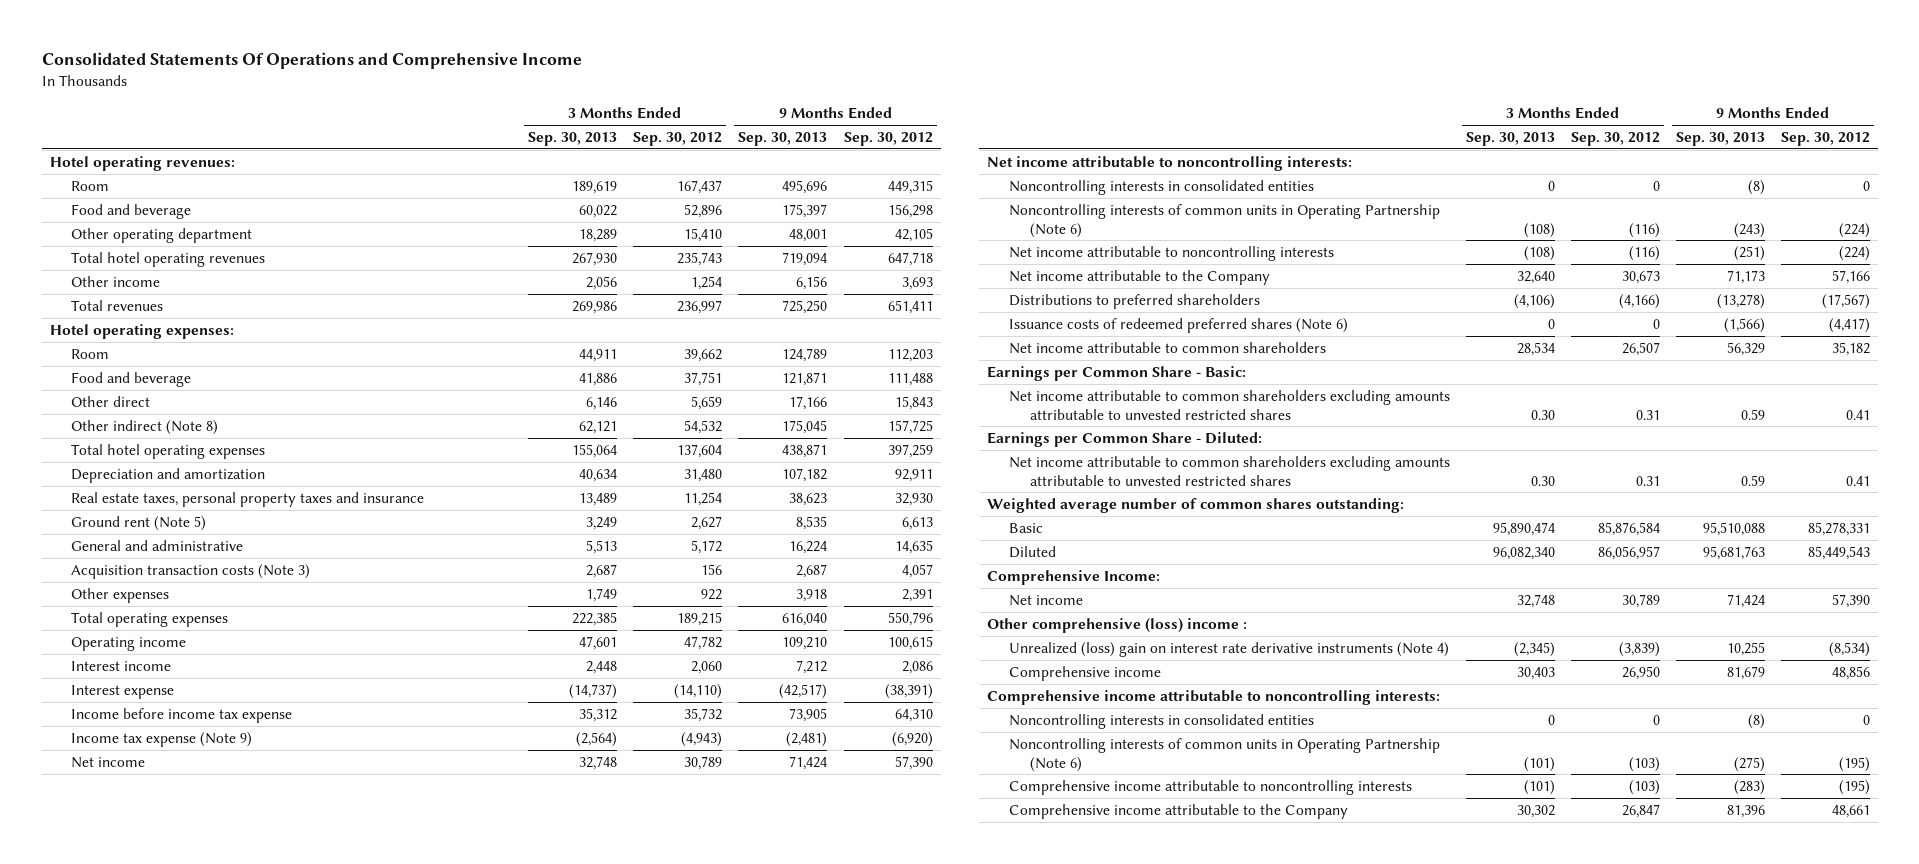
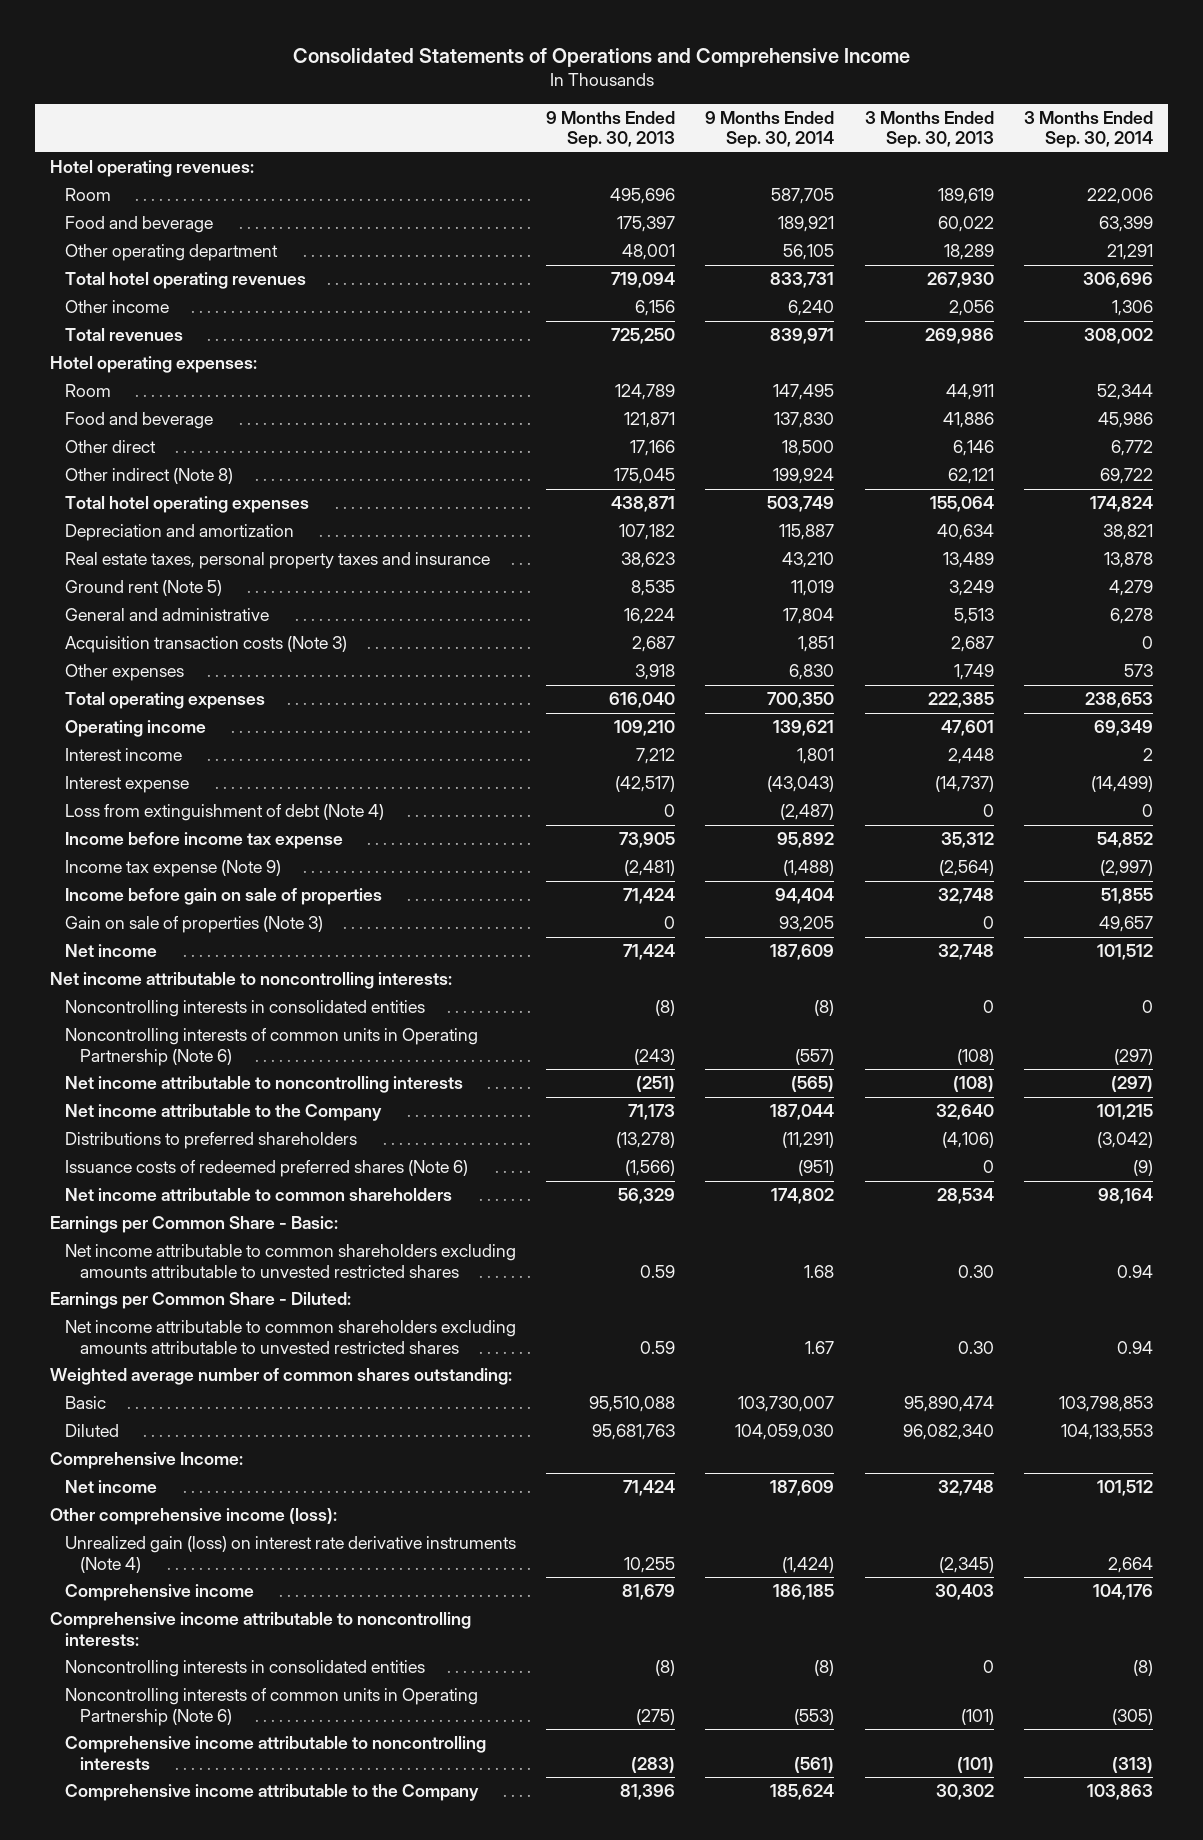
[41,52,582,70] Consolidated Statements Of Operations and Comprehensive Income -> [292,47,910,67] Consolidated Statements of Operations and Comprehensive Income
[633,131,723,146] Sep. 30, 2012 -> none
[843,131,933,146] Sep. 30, 2012 -> none
none -> [705,110,835,149] 9 Months Ended Sep. 30, 2014
none -> [1023,110,1153,149] 3 Months Ended Sep. 30, 2014
none -> [65,804,385,822] Loss from extinguishment of debt (Note 4)
none -> [65,888,383,906] Income before gain on sale of properties
none -> [65,916,324,934] Gain on sale of properties (Note 3)
[986,617,1247,633] Other comprehensive (loss) income : -> [50,1508,338,1526] Other comprehensive income (loss):
[1008,641,1449,657] Unrealized (loss) gain on interest rate derivative instruments (Note 4) -> [65,1536,517,1573] Unrealized gain (loss) on interest rate derivative instruments (Note 4)

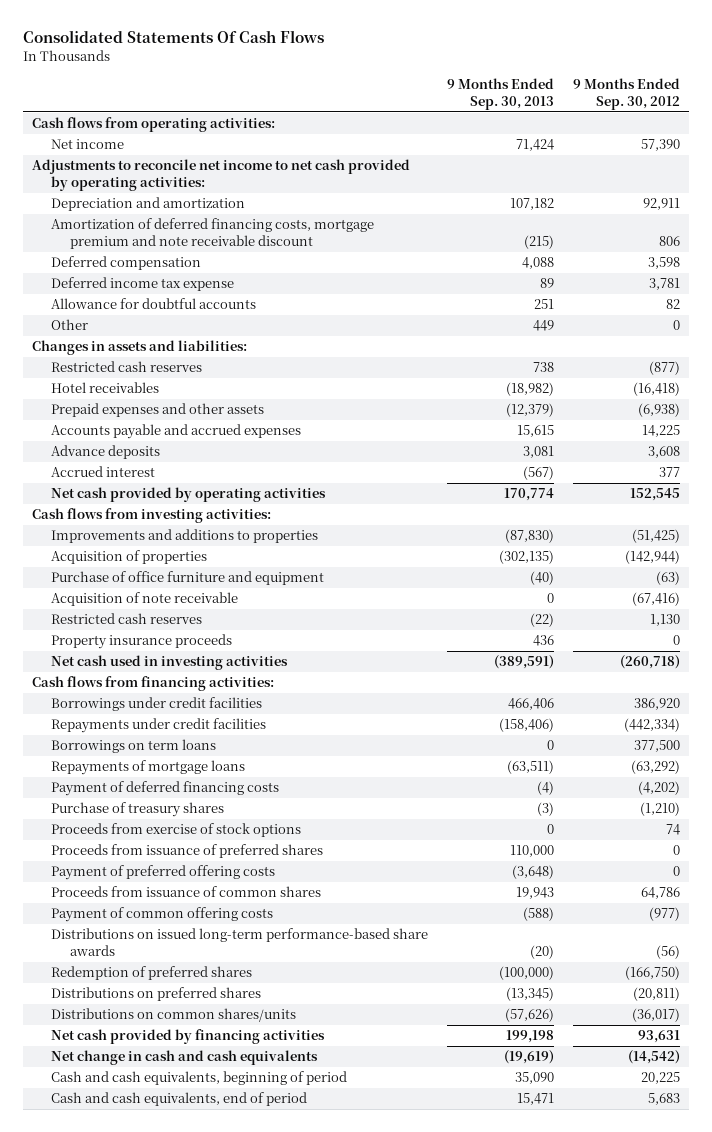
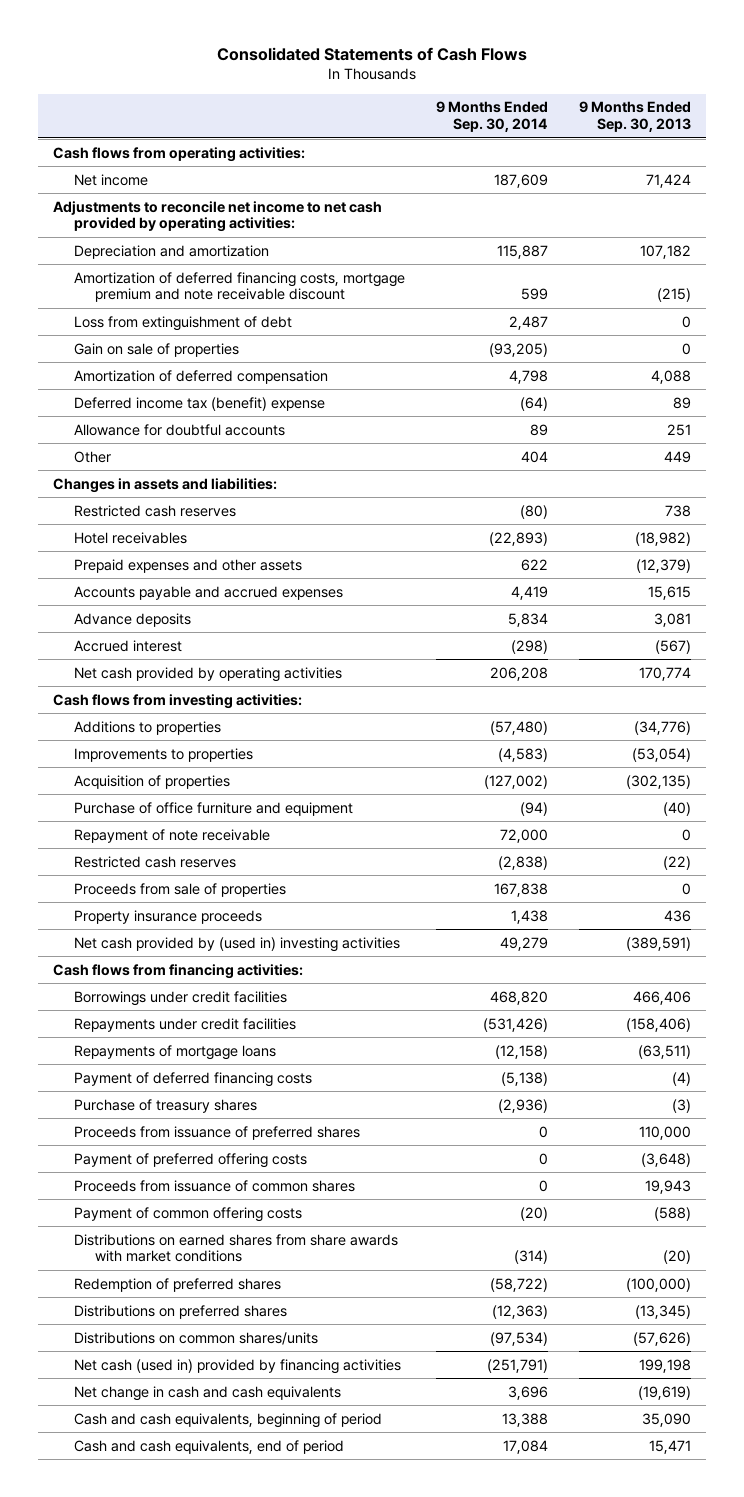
[22,30,324,44] Consolidated Statements Of Cash Flows -> [216,46,527,61] Consolidated Statements of Cash Flows
[572,78,680,110] 9 Months Ended Sep. 30, 2012 -> none
none -> [435,101,548,133] 9 Months Ended Sep. 30, 2014
none -> [74,315,293,331] Loss from extinguishment of debt
none -> [74,342,240,357] Gain on sale of properties
[51,256,202,271] Deferred compensation -> [74,369,329,384] Amortization of deferred compensation
[51,277,235,292] Deferred income tax expense -> [74,396,326,411] Deferred income tax (benefit) expense
none -> [74,720,222,735] Additions to properties
[51,529,319,544] Improvements and additions to properties -> [74,747,254,762] Improvements to properties
[504,529,554,544] (87,830) -> [631,747,691,762] (53,054)
[51,592,239,607] Acquisition of note receivable -> [74,828,271,843] Repayment of note receivable
none -> [74,882,287,897] Proceeds from sale of properties
[51,655,289,671] Net cash used in investing activities -> [74,936,401,952] Net cash provided by (used in) investing activities
[51,739,217,754] Borrowings on term loans -> none
[51,823,302,838] Proceeds from exercise of stock options -> none
[51,928,429,956] Distributions on issued long-term performance-based share awards -> [74,1233,399,1263] Distributions on earned shares from share awards with market conditions
[51,1029,326,1045] Net cash provided by financing activities -> [74,1358,402,1374] Net cash (used in) provided by financing activities

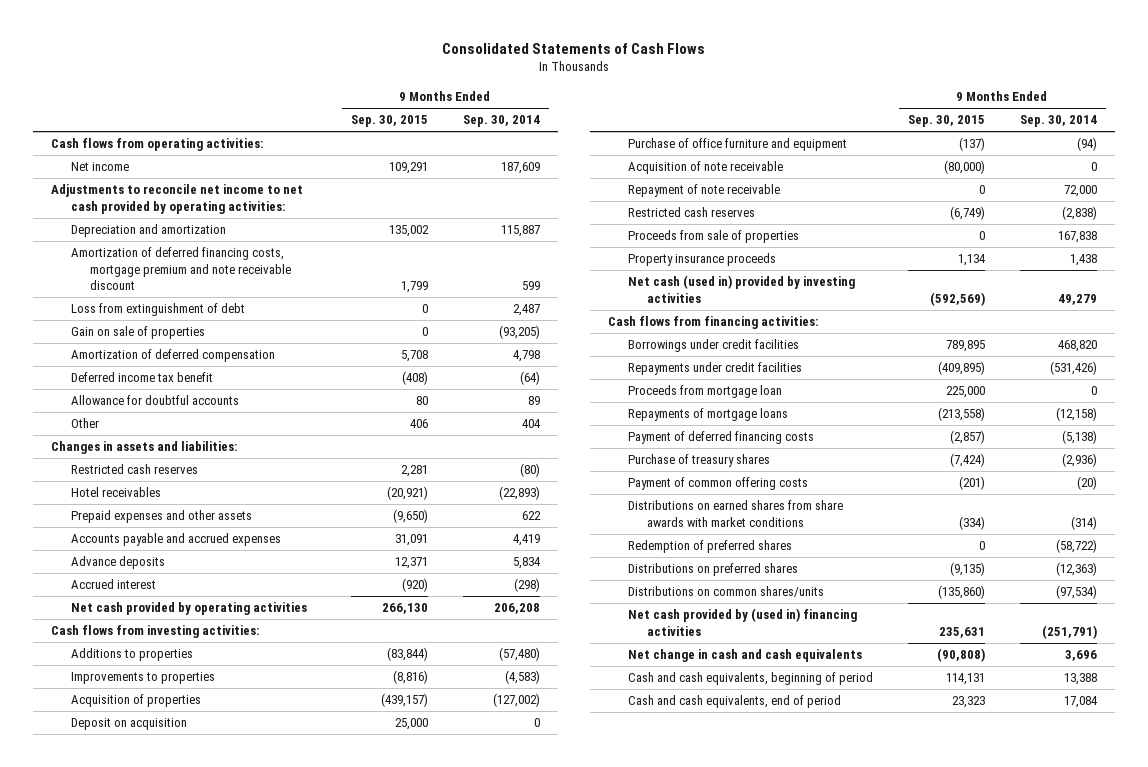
[578,101,691,133] 9 Months Ended Sep. 30, 2013 -> none
none -> [350,115,428,128] Sep. 30, 2015
[74,396,326,411] Deferred income tax (benefit) expense -> [70,372,213,383] Deferred income tax benefit
none -> [70,718,187,731] Deposit on acquisition
none -> [627,161,783,175] Acquisition of note receivable
[74,936,401,952] Net cash provided by (used in) investing activities -> [627,275,855,303] Net cash (used in) provided by investing activities
none -> [627,385,782,399] Proceeds from mortgage loan
[74,1125,361,1140] Proceeds from issuance of preferred shares -> none
[74,1152,308,1168] Payment of preferred offering costs -> none
[74,1179,356,1192] Proceeds from issuance of common shares -> none
[74,1358,402,1374] Net cash (used in) provided by financing activities -> [627,608,857,636] Net cash provided by (used in) financing activities

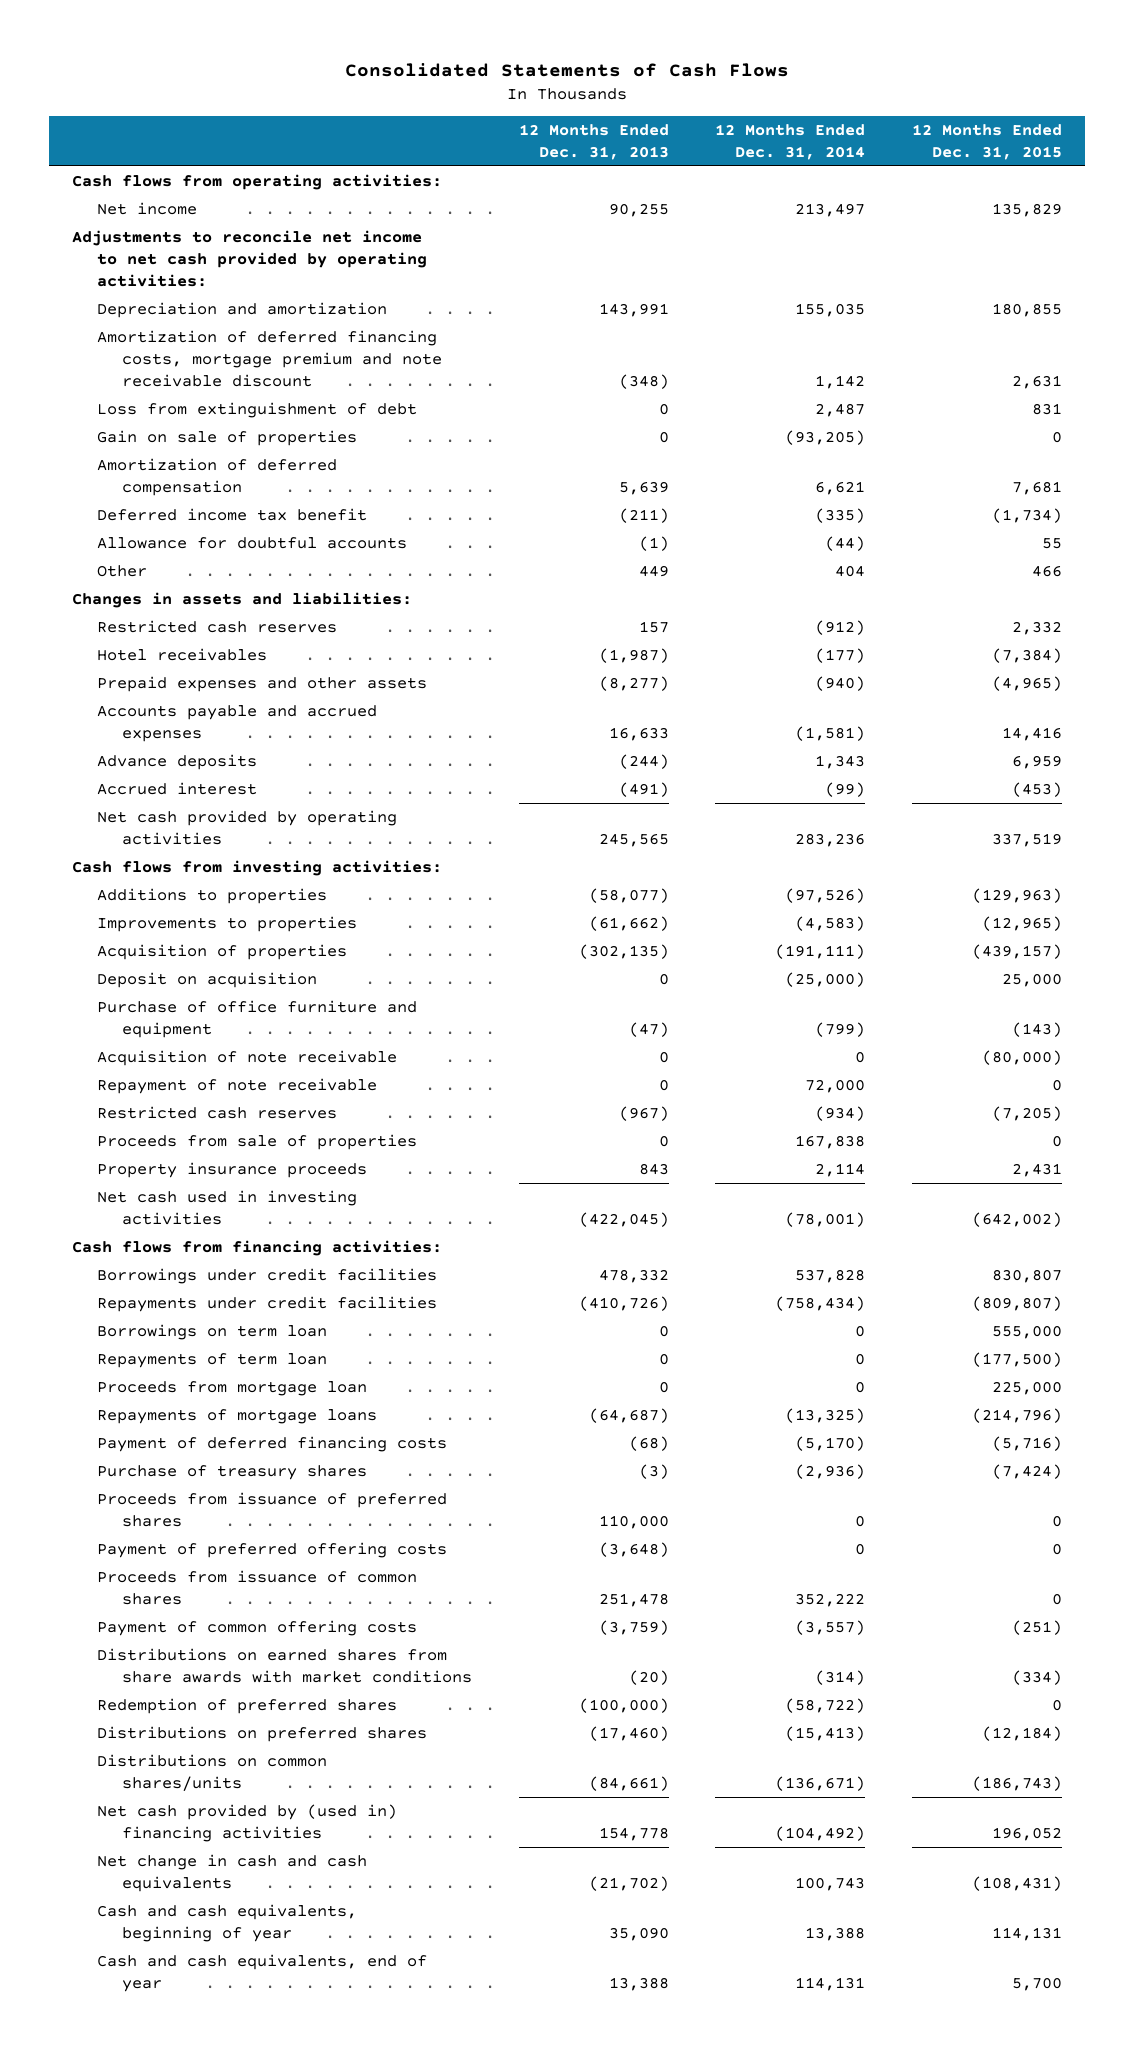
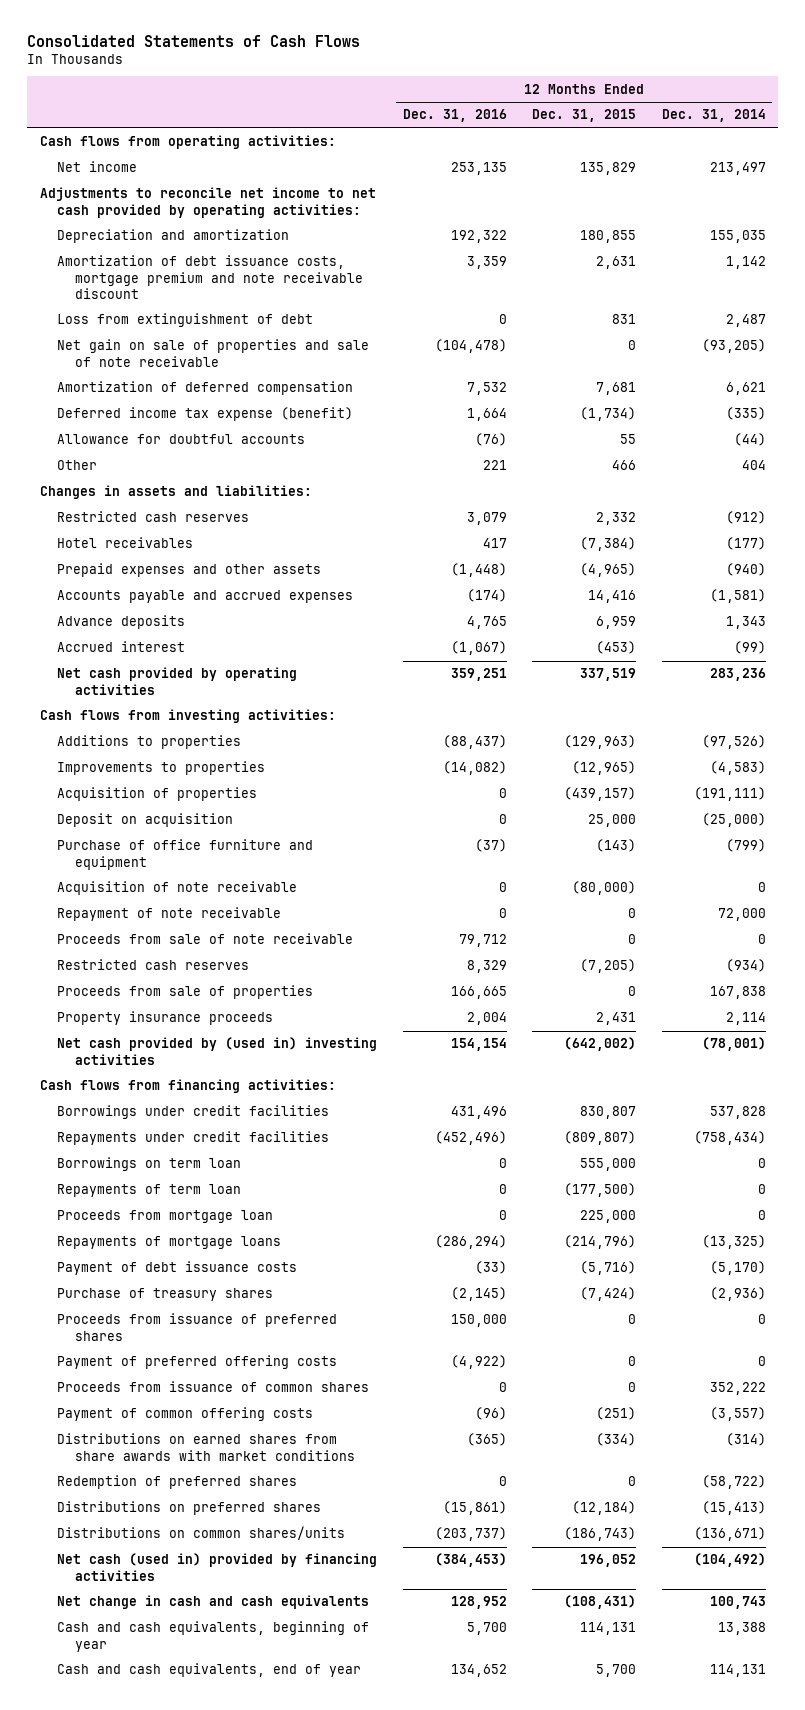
[518,123,669,160] 12 Months Ended Dec. 31, 2013 -> none
none -> [402,109,507,123] Dec. 31, 2016
[97,330,443,388] Amortization of deferred financing costs, mortgage premium and note receivable discount -> [57,255,364,299] Amortization of debt issuance costs, mortgage premium and note receivable discount
[97,430,358,447] Gain on sale of properties -> [57,339,370,367] Net gain on sale of properties and sale of note receivable
[97,508,368,522] Deferred income tax benefit -> [57,407,354,422] Deferred income tax expense (benefit)
none -> [57,933,354,945] Proceeds from sale of note receivable
[97,1190,358,1226] Net cash used in investing activities -> [57,1037,378,1065] Net cash provided by (used in) investing activities
[97,1436,448,1453] Payment of deferred financing costs -> [57,1261,298,1276] Payment of debt issuance costs
[97,1804,398,1843] Net cash provided by (used in) financing activities -> [57,1553,378,1581] Net cash (used in) provided by financing activities

